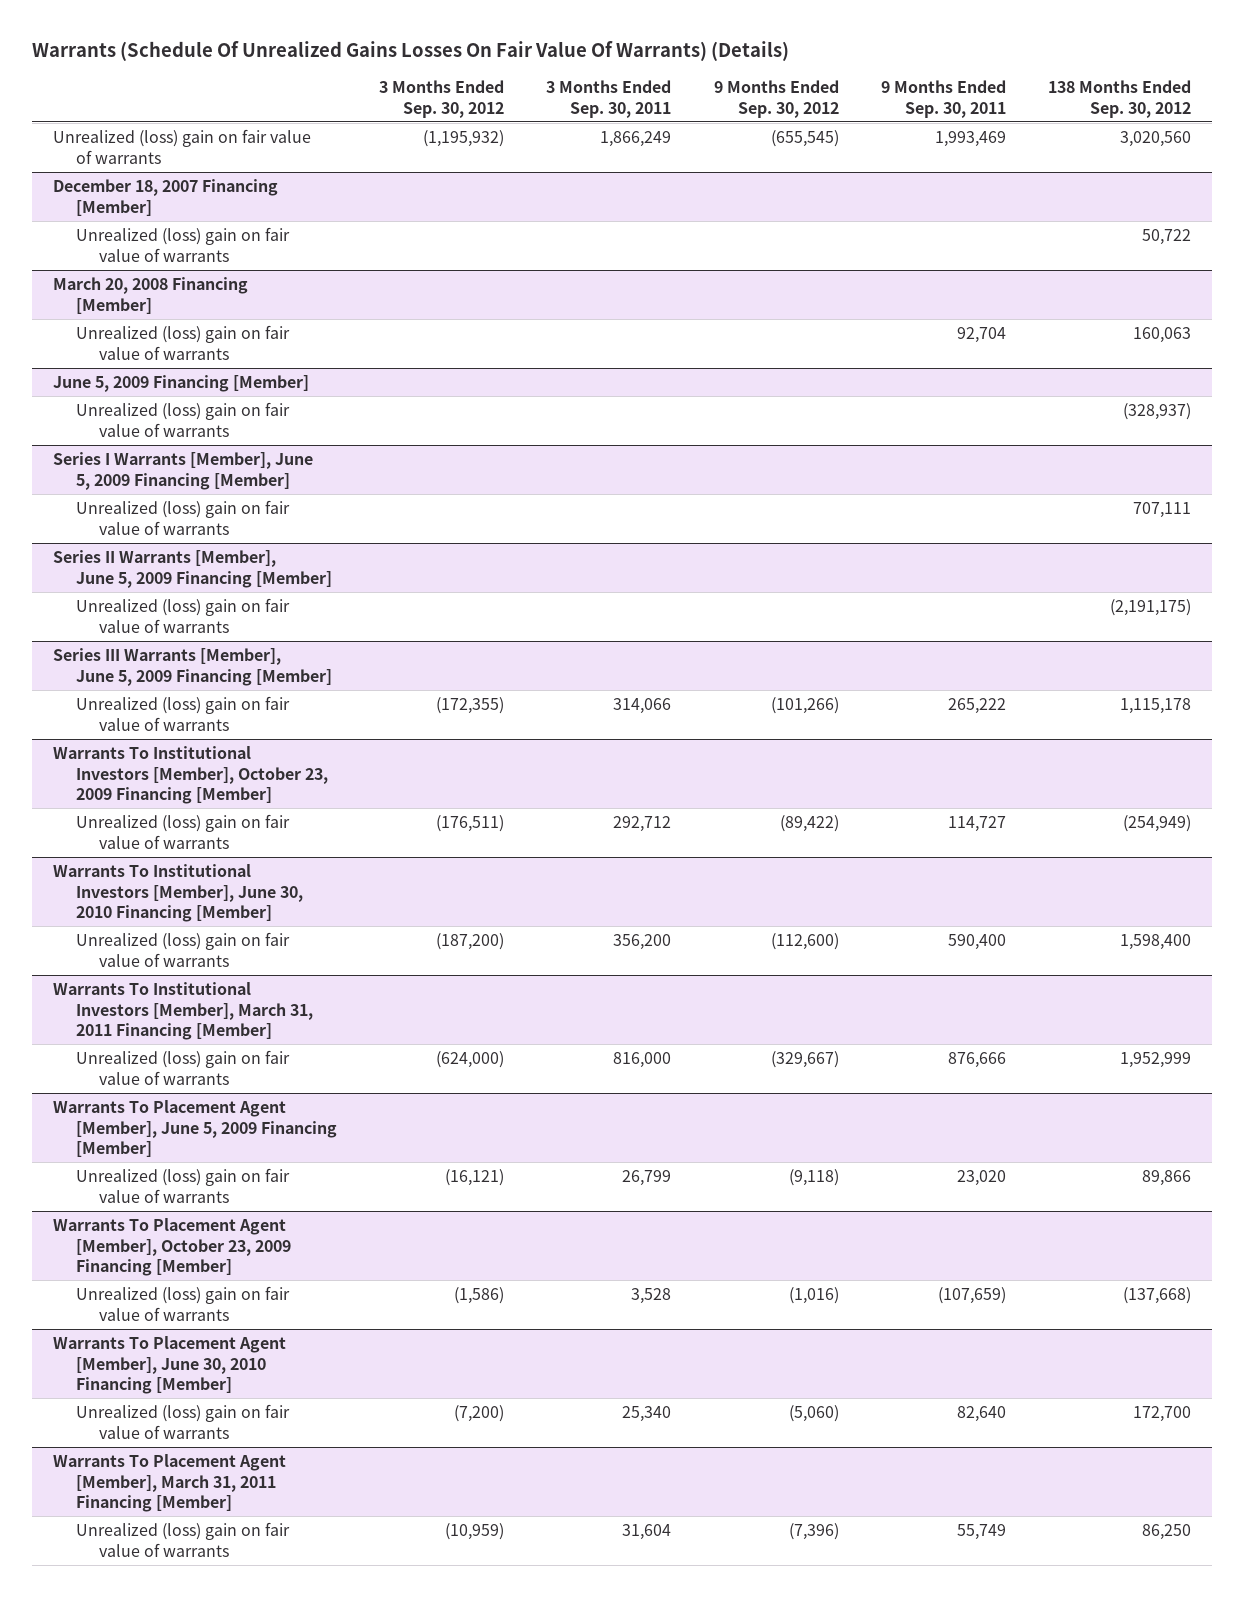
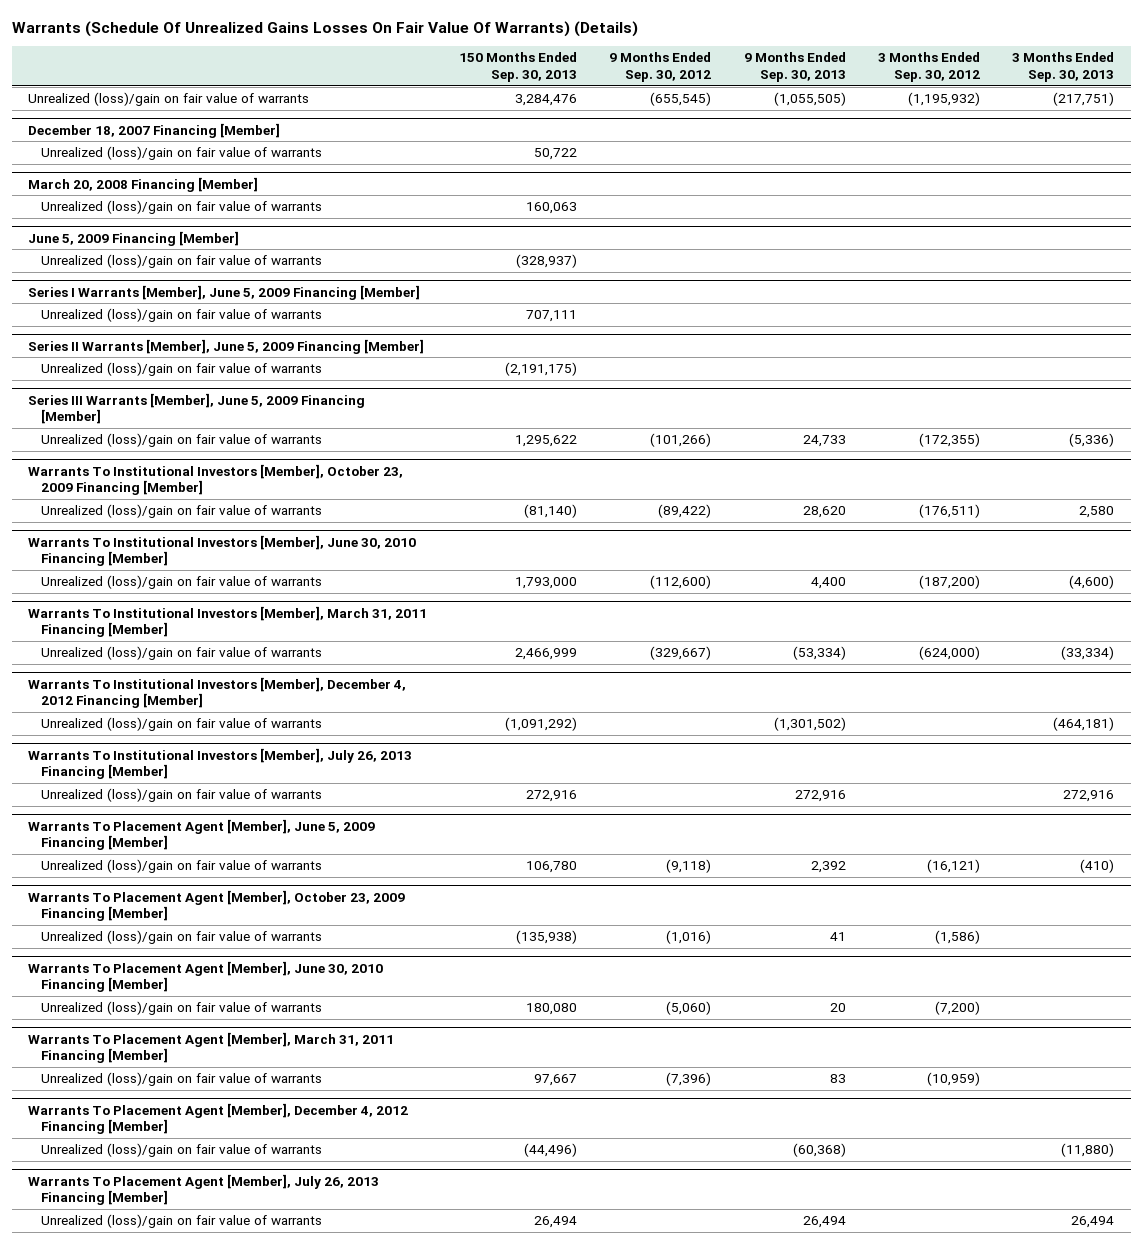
[546,80,672,118] 3 Months Ended Sep. 30, 2011 -> none
[880,80,1006,118] 9 Months Ended Sep. 30, 2011 -> none
[1048,80,1192,118] 138 Months Ended Sep. 30, 2012 -> none
none -> [459,52,578,82] 150 Months Ended Sep. 30, 2013
none -> [743,52,846,82] 9 Months Ended Sep. 30, 2013
none -> [1012,52,1115,82] 3 Months Ended Sep. 30, 2013
[52,129,311,164] Unrealized (loss) gain on fair value of warrants -> [27,92,309,107] Unrealized (loss)/gain on fair value of warrants
[75,227,290,262] Unrealized (loss) gain on fair value of warrants -> [41,146,323,161] Unrealized (loss)/gain on fair value of warrants
[75,325,290,360] Unrealized (loss) gain on fair value of warrants -> [41,200,323,215] Unrealized (loss)/gain on fair value of warrants
[75,402,290,437] Unrealized (loss) gain on fair value of warrants -> [41,254,323,269] Unrealized (loss)/gain on fair value of warrants
[75,500,290,535] Unrealized (loss) gain on fair value of warrants -> [41,308,323,323] Unrealized (loss)/gain on fair value of warrants
[75,598,290,633] Unrealized (loss) gain on fair value of warrants -> [41,362,323,377] Unrealized (loss)/gain on fair value of warrants
[75,696,290,731] Unrealized (loss) gain on fair value of warrants -> [41,433,323,448] Unrealized (loss)/gain on fair value of warrants
[75,814,290,849] Unrealized (loss) gain on fair value of warrants -> [41,504,323,519] Unrealized (loss)/gain on fair value of warrants
[75,932,290,967] Unrealized (loss) gain on fair value of warrants -> [41,575,323,590] Unrealized (loss)/gain on fair value of warrants
[75,1050,290,1085] Unrealized (loss) gain on fair value of warrants -> [41,646,323,661] Unrealized (loss)/gain on fair value of warrants
none -> [27,676,406,709] Warrants To Institutional Investors [Member], December 4, 2012 Financing [Member]
none -> [41,717,323,732] Unrealized (loss)/gain on fair value of warrants
none -> [27,747,412,780] Warrants To Institutional Investors [Member], July 26, 2013 Financing [Member]
none -> [41,788,323,803] Unrealized (loss)/gain on fair value of warrants
[75,1168,290,1203] Unrealized (loss) gain on fair value of warrants -> [41,859,323,874] Unrealized (loss)/gain on fair value of warrants
[75,1286,290,1321] Unrealized (loss) gain on fair value of warrants -> [41,930,323,945] Unrealized (loss)/gain on fair value of warrants
[75,1404,290,1439] Unrealized (loss) gain on fair value of warrants -> [41,1001,323,1016] Unrealized (loss)/gain on fair value of warrants
[75,1522,290,1557] Unrealized (loss) gain on fair value of warrants -> [41,1072,323,1087] Unrealized (loss)/gain on fair value of warrants
none -> [27,1102,408,1135] Warrants To Placement Agent [Member], December 4, 2012 Financing [Member]
none -> [41,1143,323,1158] Unrealized (loss)/gain on fair value of warrants
none -> [27,1173,379,1206] Warrants To Placement Agent [Member], July 26, 2013 Financing [Member]
none -> [41,1214,323,1229] Unrealized (loss)/gain on fair value of warrants

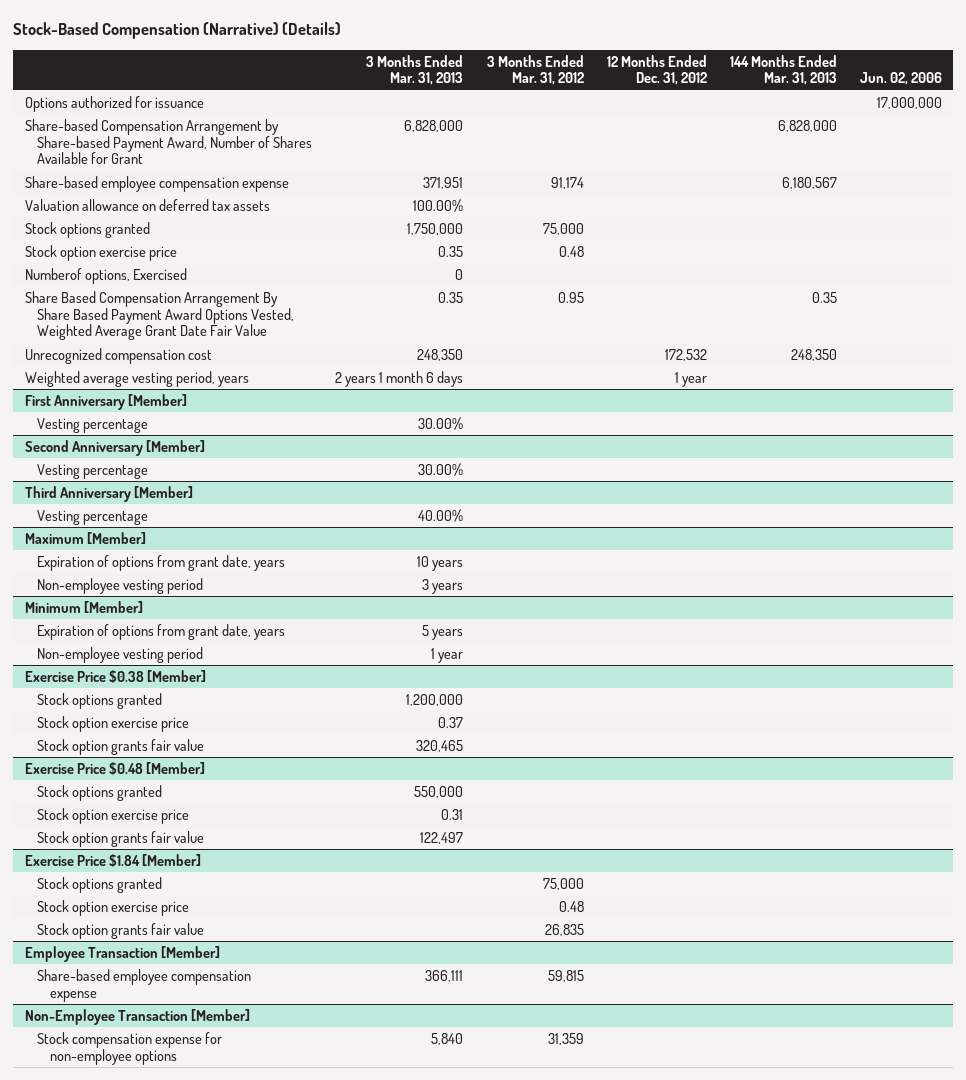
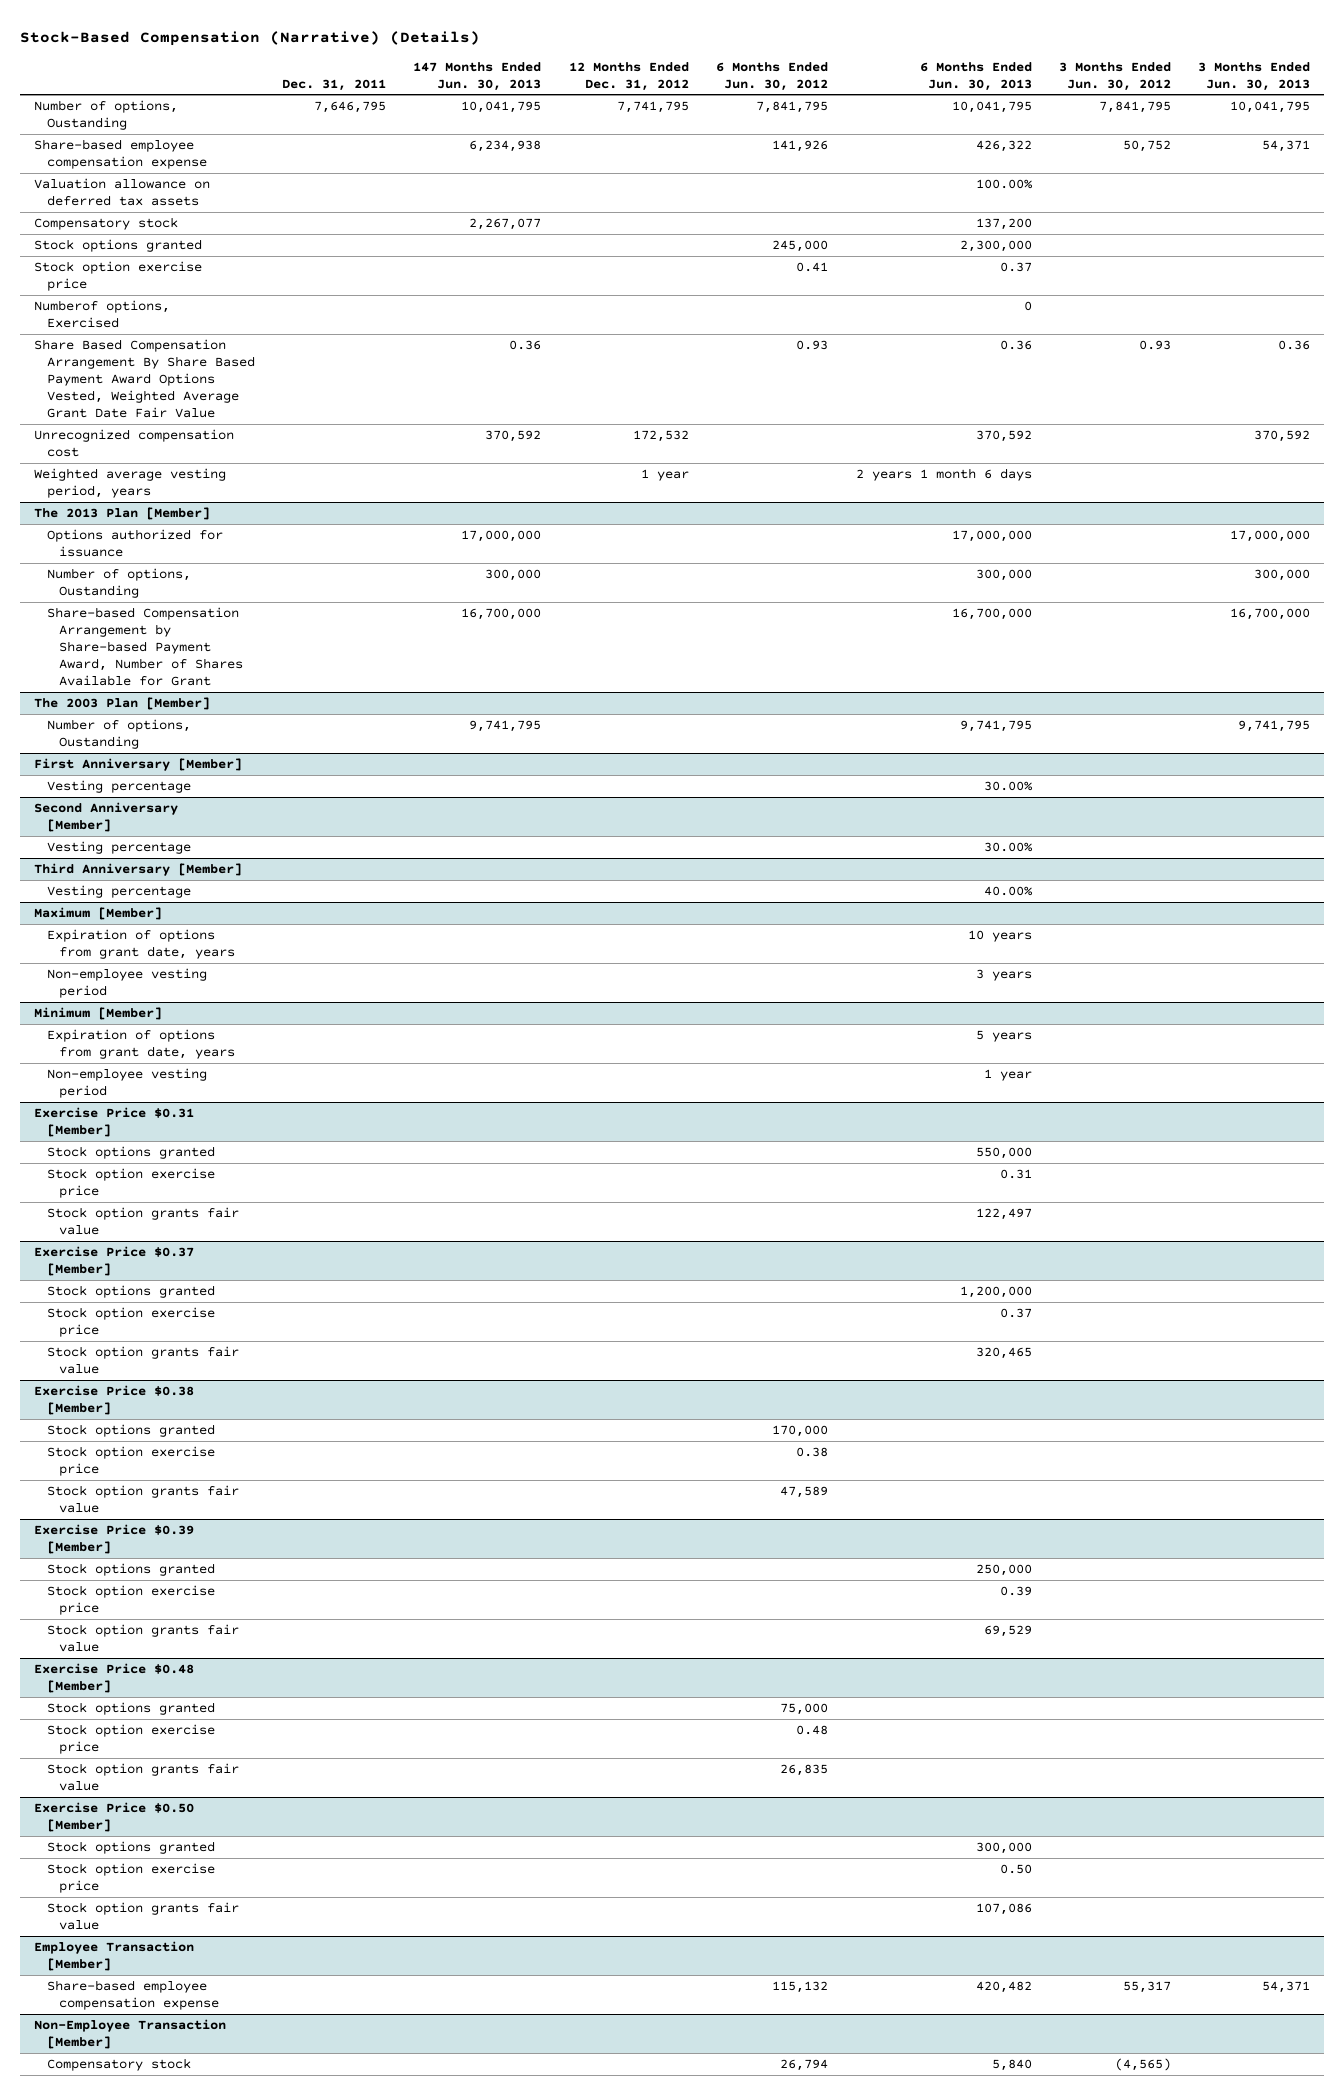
[366,54,464,86] 3 Months Ended Mar. 31, 2013 -> none
[486,54,584,86] 3 Months Ended Mar. 31, 2012 -> none
[729,54,837,86] 144 Months Ended Mar. 31, 2013 -> none
[859,72,942,86] Jun. 02, 2006 -> none
none -> [281,78,386,91] Dec. 31, 2011
none -> [413,61,542,91] 147 Months Ended Jun. 30, 2013
none -> [716,61,829,91] 6 Months Ended Jun. 30, 2012
none -> [919,61,1032,91] 6 Months Ended Jun. 30, 2013
none -> [1058,61,1171,91] 3 Months Ended Jun. 30, 2012
none -> [1198,61,1311,91] 3 Months Ended Jun. 30, 2013
[24,95,204,112] Options authorized for issuance -> none
[24,118,313,165] Share-based Compensation Arrangement by Share-based Payment Award, Number of Shares Available for Grant -> none
none -> [33,99,178,131] Number of options, Oustanding
none -> [33,216,178,230] Compensatory stock
none -> [33,506,210,520] The 2013 Plan [Member]
none -> [46,528,223,558] Options authorized for issuance
none -> [46,567,191,599] Number of options, Oustanding
none -> [46,606,244,687] Share-based Compensation Arrangement by Share-based Payment Award, Number of Shares Available for Grant
none -> [33,696,210,710] The 2003 Plan [Member]
none -> [46,718,191,750] Number of options, Oustanding
none -> [33,1106,194,1138] Exercise Price $0.31 [Member]
none -> [46,1145,215,1159] Stock options granted
none -> [46,1167,215,1199] Stock option exercise price
none -> [46,1206,239,1236] Stock option grants fair value
none -> [33,1245,194,1277] Exercise Price $0.37 [Member]
none -> [46,1284,215,1298] Stock options granted
none -> [46,1306,215,1338] Stock option exercise price
none -> [46,1345,239,1375] Stock option grants fair value
none -> [33,1523,194,1555] Exercise Price $0.39 [Member]
none -> [46,1562,215,1576] Stock options granted
none -> [46,1584,215,1616] Stock option exercise price
none -> [46,1623,239,1653] Stock option grants fair value
[24,853,201,867] Exercise Price $1.84 [Member] -> none
[37,876,163,893] Stock options granted -> none
[37,899,190,916] Stock option exercise price -> none
[37,922,205,939] Stock option grants fair value -> none
none -> [33,1801,194,1833] Exercise Price $0.50 [Member]
none -> [46,1840,215,1854] Stock options granted
none -> [46,1862,215,1894] Stock option exercise price
none -> [46,1901,239,1931] Stock option grants fair value
[37,1031,223,1065] Stock compensation expense for non-employee options -> none
none -> [46,2057,191,2071] Compensatory stock

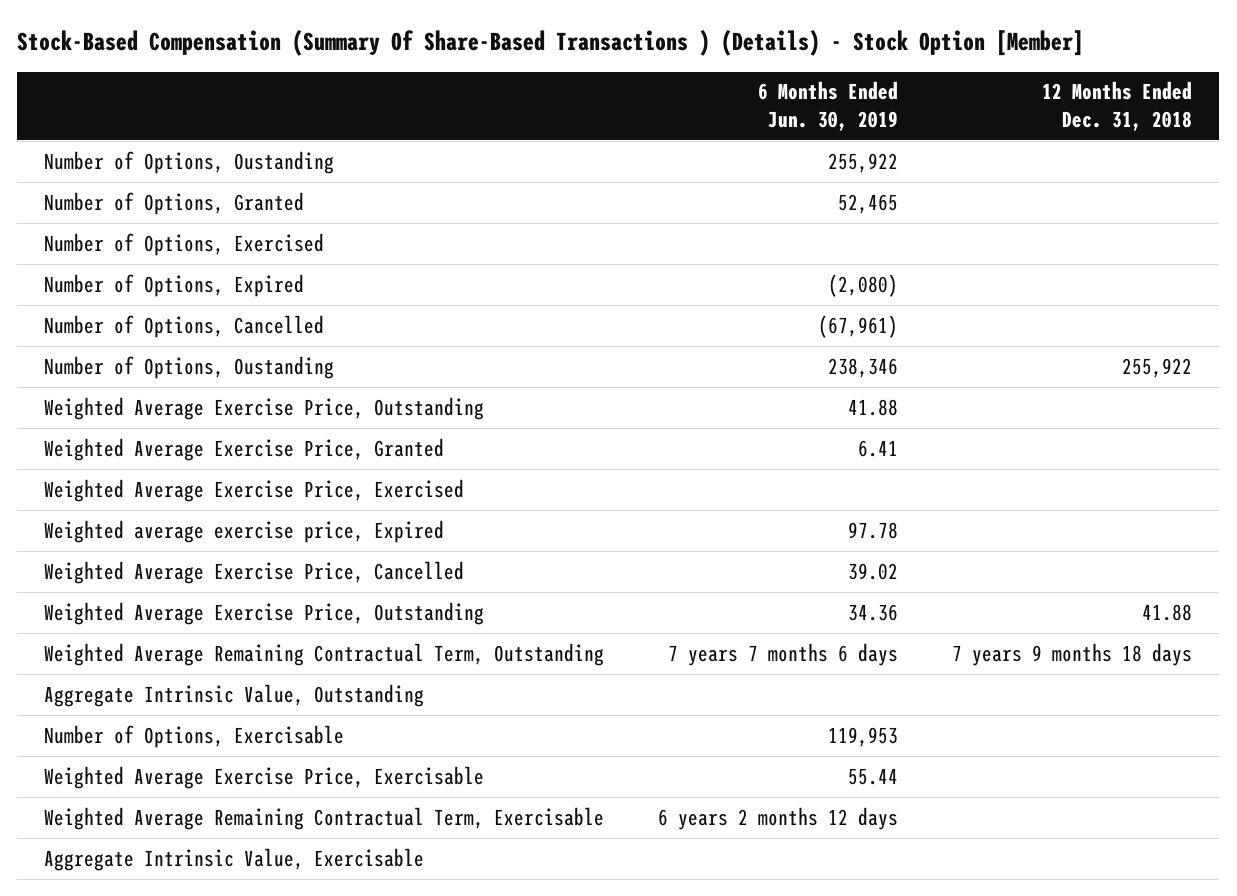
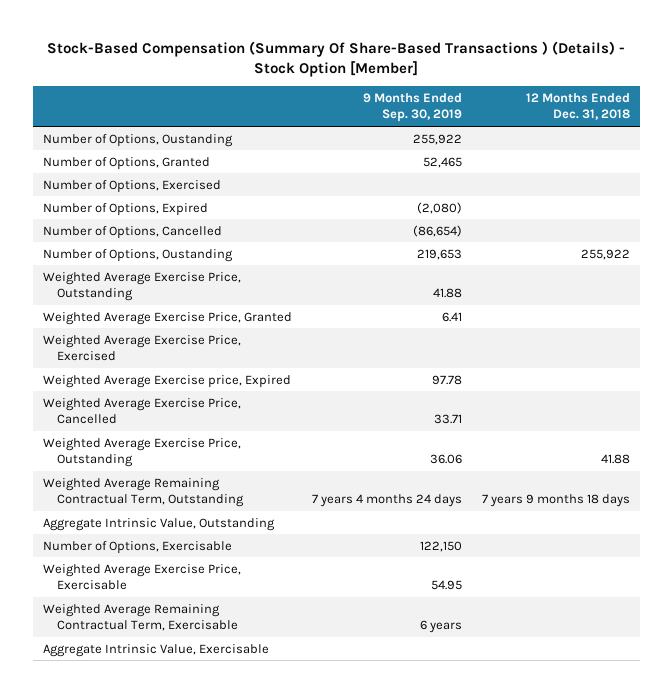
[758,81,899,131] 6 Months Ended Jun. 30, 2019 -> none
none -> [362,92,462,123] 9 Months Ended Sep. 30, 2019
[44,519,445,543] Weighted average exercise price, Expired -> [42,374,291,388] Weighted Average Exercise price, Expired

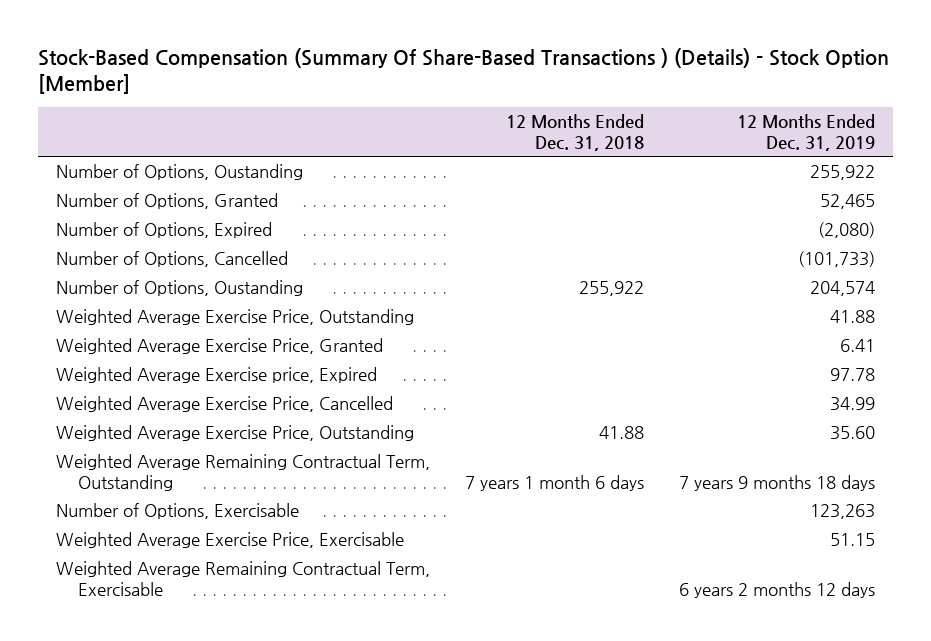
[362,92,462,123] 9 Months Ended Sep. 30, 2019 -> none
none -> [737,114,876,151] 12 Months Ended Dec. 31, 2019
[42,179,221,193] Number of Options, Exercised -> none
[42,334,241,362] Weighted Average Exercise Price, Exercised -> none
[42,517,275,531] Aggregate Intrinsic Value, Outstanding -> none
[481,494,630,508] 7 years 9 months 18 days -> [464,474,644,491] 7 years 1 month 6 days
[42,643,269,657] Aggregate Intrinsic Value, Exercisable -> none

